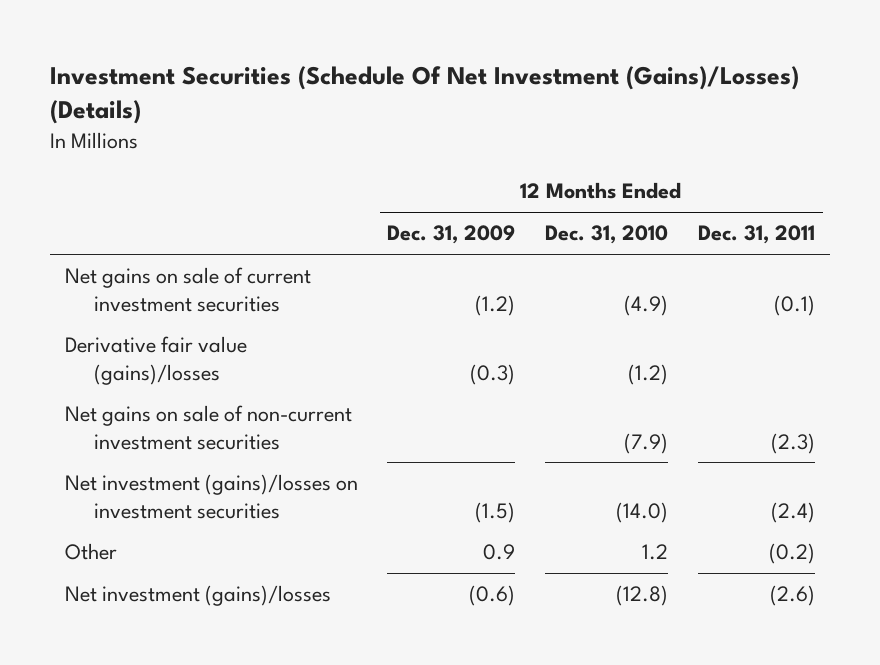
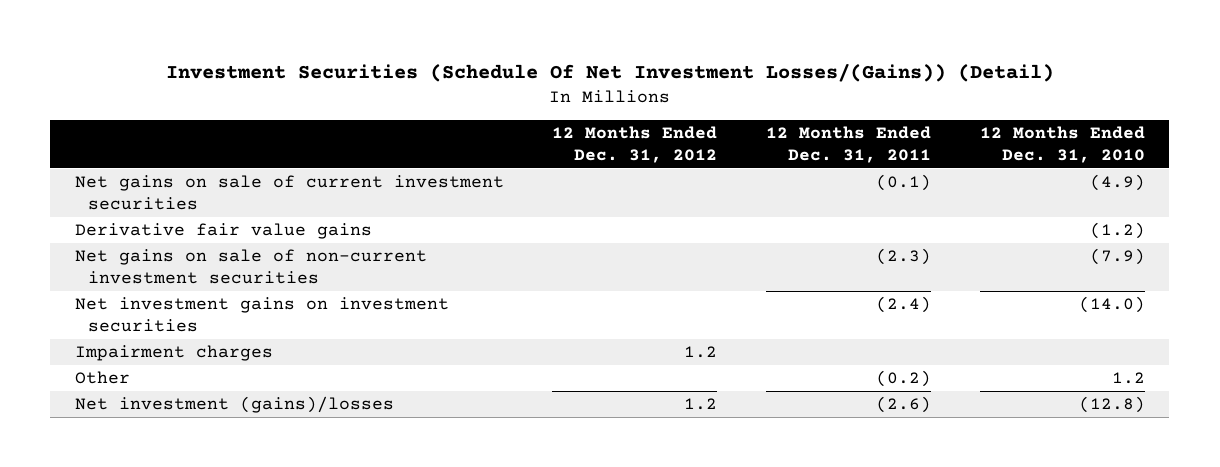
[49,65,799,125] Investment Securities (Schedule Of Net Investment (Gains)/Losses) (Details) -> [165,64,1054,83] Investment Securities (Schedule Of Net Investment Losses/(Gains)) (Detail)
[387,225,516,245] Dec. 31, 2009 -> none
none -> [552,126,718,164] 12 Months Ended Dec. 31, 2012
[64,336,247,385] Derivative fair value (gains)/losses -> [74,223,372,240] Derivative fair value gains
[64,474,358,519] Net investment (gains)/losses on investment securities -> [74,297,449,332] Net investment gains on investment securities
none -> [74,345,273,362] Impairment charges

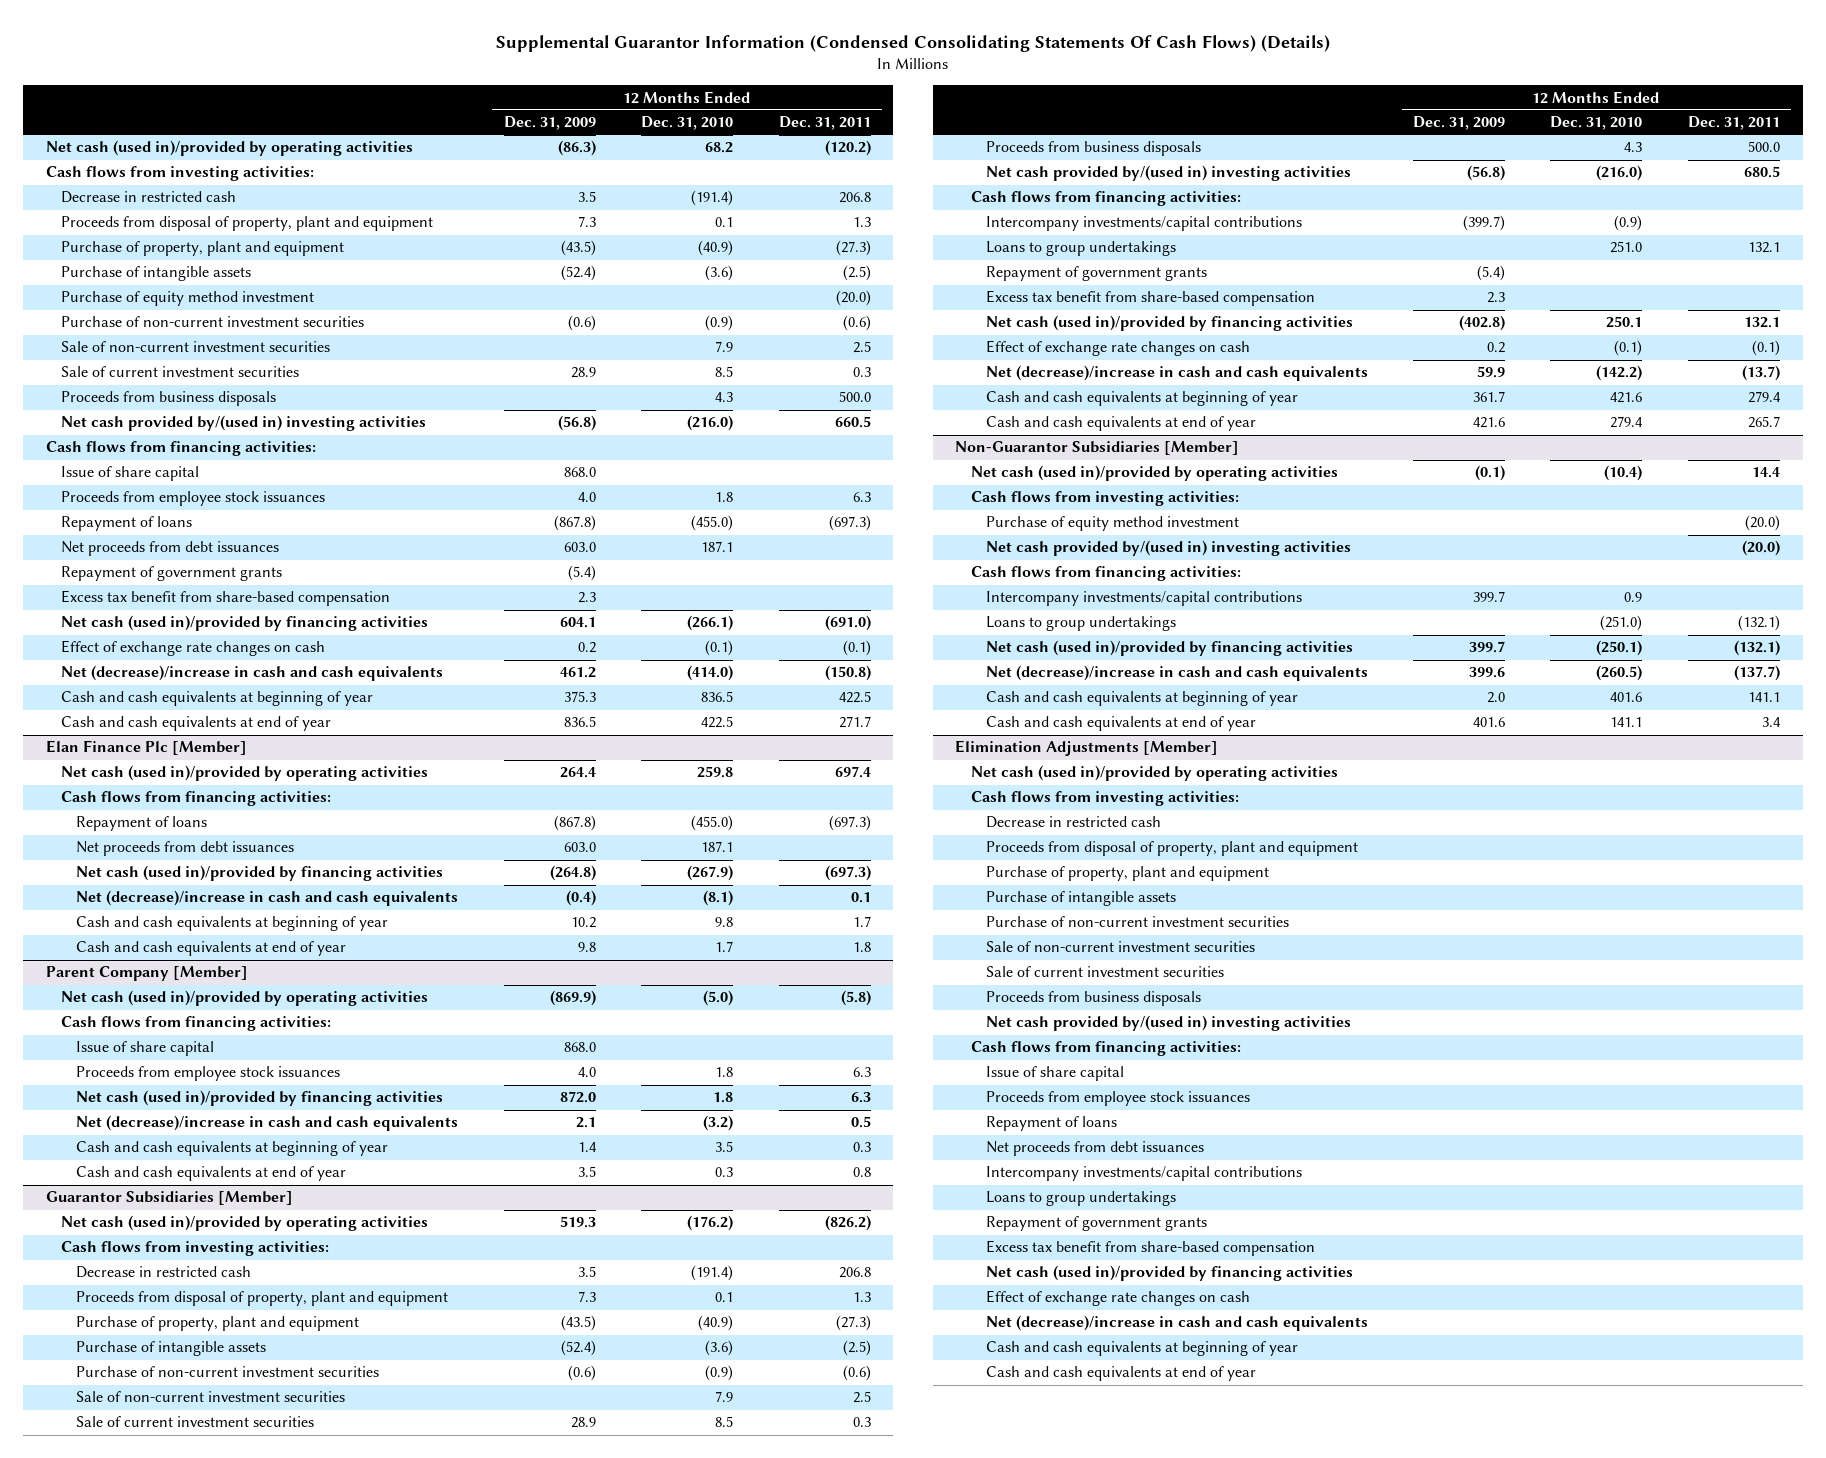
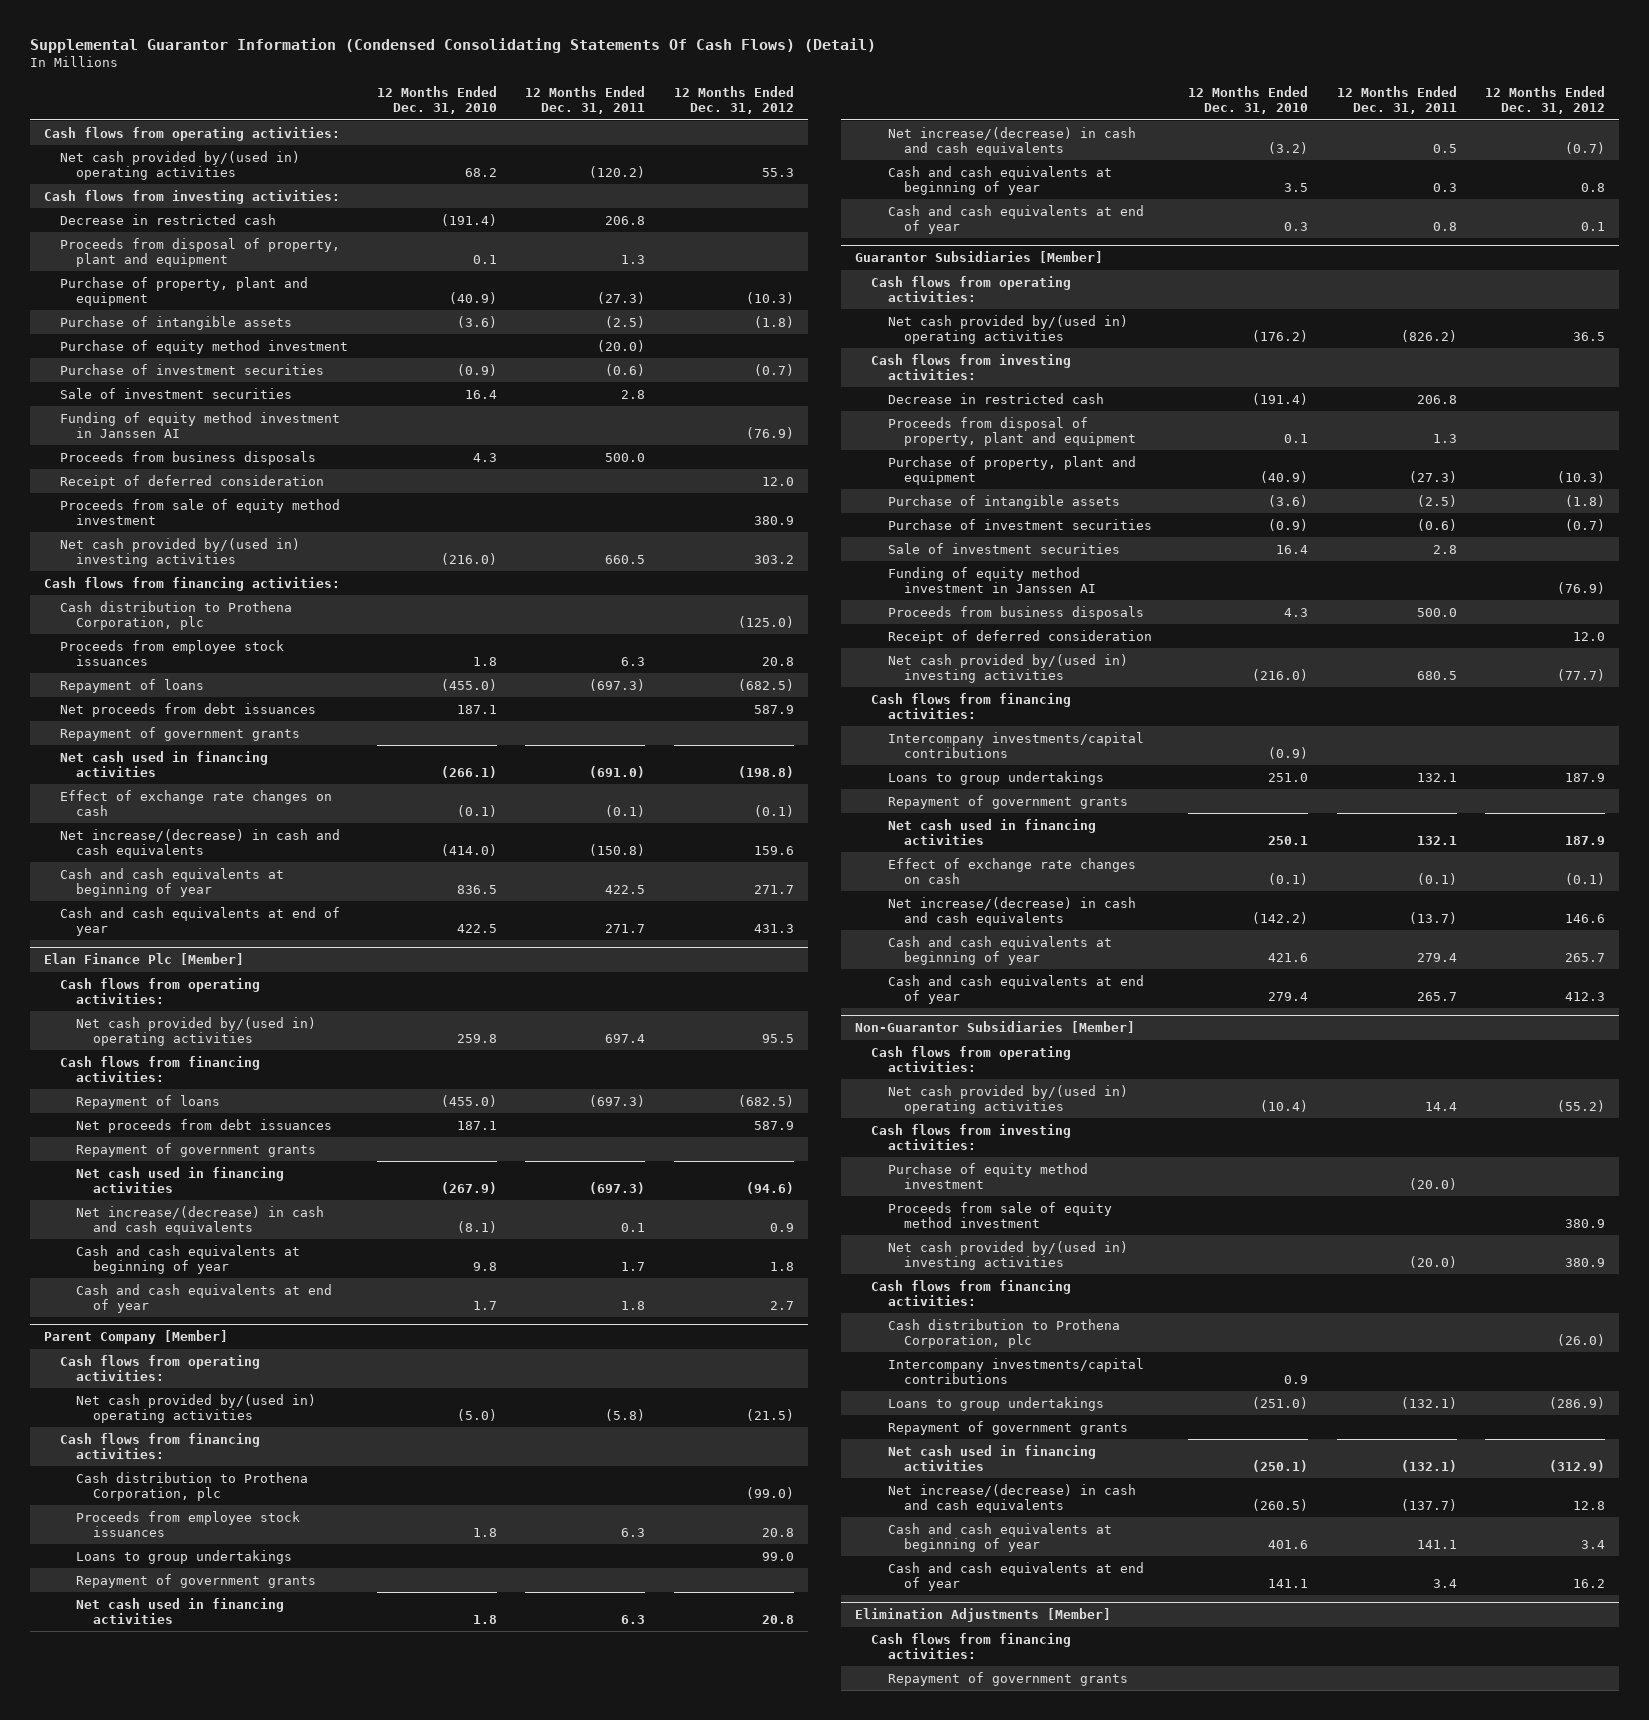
[495,35,1330,53] Supplemental Guarantor Information (Condensed Consolidating Statements Of Cash Flows) (Details) -> [29,37,876,53] Supplemental Guarantor Information (Condensed Consolidating Statements Of Cash Flows) (Detail)
[503,116,596,131] Dec. 31, 2009 -> none
none -> [674,86,795,115] 12 Months Ended Dec. 31, 2012
none -> [43,126,340,141] Cash flows from operating activities:
[46,140,414,157] Net cash (used in)/provided by operating activities -> [60,150,301,180] Net cash provided by/(used in) operating activities
[61,341,331,353] Sale of non-current investment securities -> none
[61,316,365,328] Purchase of non-current investment securities -> [60,363,325,375] Purchase of investment securities
[61,366,300,378] Sale of current investment securities -> [60,387,293,399] Sale of investment securities
[715,366,734,378] 8.5 -> [464,389,497,399] 16.4
[852,367,871,378] 0.3 -> [621,389,646,399] 2.8
none -> [60,411,341,438] Funding of equity method investment in Janssen AI
none -> [60,474,325,489] Receipt of deferred consideration
none -> [60,498,341,525] Proceeds from sale of equity method investment
[61,466,200,482] Issue of share capital -> none
none -> [60,600,293,630] Cash distribution to Prothena Corporation, plc
[61,590,391,607] Excess tax benefit from share-based compensation -> none
[61,615,429,632] Net cash (used in)/provided by financing activities -> [60,750,269,777] Net cash used in financing activities
[61,665,444,682] Net (decrease)/increase in cash and cash equivalents -> [60,828,341,858] Net increase/(decrease) in cash and cash equivalents
none -> [60,977,261,1004] Cash flows from operating activities:
[61,765,429,782] Net cash (used in)/provided by operating activities -> [76,1016,317,1046] Net cash provided by/(used in) operating activities
none -> [76,1142,317,1157] Repayment of government grants
[76,865,444,882] Net cash (used in)/provided by financing activities -> [76,1166,285,1193] Net cash used in financing activities
[76,890,459,907] Net (decrease)/increase in cash and cash equivalents -> [76,1205,325,1235] Net increase/(decrease) in cash and cash equivalents
none -> [60,1354,261,1381] Cash flows from operating activities:
[61,990,429,1007] Net cash (used in)/provided by operating activities -> [76,1393,317,1423] Net cash provided by/(used in) operating activities
[76,1041,215,1057] Issue of share capital -> none
none -> [76,1471,309,1501] Cash distribution to Prothena Corporation, plc
none -> [76,1549,293,1564] Loans to group undertakings
none -> [76,1573,317,1588] Repayment of government grants
[76,1090,444,1107] Net cash (used in)/provided by financing activities -> [76,1597,285,1624] Net cash used in financing activities
[76,1115,459,1132] Net (decrease)/increase in cash and cash equivalents -> [887,126,1136,156] Net increase/(decrease) in cash and cash equivalents
none -> [871,275,1072,302] Cash flows from operating activities:
[61,1215,429,1232] Net cash (used in)/provided by operating activities -> [887,314,1128,344] Net cash provided by/(used in) operating activities
[76,1391,346,1403] Sale of non-current investment securities -> none
[76,1366,380,1378] Purchase of non-current investment securities -> [887,518,1152,530] Purchase of investment securities
[76,1416,315,1428] Sale of current investment securities -> [887,542,1120,554] Sale of investment securities
[715,1416,734,1428] 8.5 -> [1275,544,1308,554] 16.4
[852,1417,871,1428] 0.3 -> [1432,544,1457,554] 2.8
none -> [887,566,1096,593] Funding of equity method investment in Janssen AI
none -> [887,629,1152,644] Receipt of deferred consideration
[985,290,1315,307] Excess tax benefit from share-based compensation -> none
[985,315,1353,332] Net cash (used in)/provided by financing activities -> [887,818,1096,845] Net cash used in financing activities
[985,365,1368,382] Net (decrease)/increase in cash and cash equivalents -> [887,896,1136,926] Net increase/(decrease) in cash and cash equivalents
none -> [871,1045,1072,1072] Cash flows from operating activities:
[970,465,1338,482] Net cash (used in)/provided by operating activities -> [887,1084,1128,1114] Net cash provided by/(used in) operating activities
none -> [887,1201,1112,1228] Proceeds from sale of equity method investment
none -> [887,1318,1120,1348] Cash distribution to Prothena Corporation, plc
none -> [887,1420,1128,1435] Repayment of government grants
[985,640,1353,657] Net cash (used in)/provided by financing activities -> [887,1444,1096,1471] Net cash used in financing activities
[985,665,1368,682] Net (decrease)/increase in cash and cash equivalents -> [887,1483,1136,1513] Net increase/(decrease) in cash and cash equivalents
[970,765,1338,782] Net cash (used in)/provided by operating activities -> none
[970,791,1239,807] Cash flows from investing activities: -> none
[985,816,1161,829] Decrease in restricted cash -> none
[985,841,1358,857] Proceeds from disposal of property, plant and equipment -> none
[985,866,1269,882] Purchase of property, plant and equipment -> none
[985,891,1176,907] Purchase of intangible assets -> none
[985,916,1289,928] Purchase of non-current investment securities -> none
[985,941,1255,953] Sale of non-current investment securities -> none
[985,966,1224,978] Sale of current investment securities -> none
[985,991,1201,1007] Proceeds from business disposals -> none
[985,1015,1351,1032] Net cash provided by/(used in) investing activities -> none
[985,1066,1124,1082] Issue of share capital -> none
[985,1091,1250,1107] Proceeds from employee stock issuances -> none
[985,1116,1117,1132] Repayment of loans -> none
[985,1141,1204,1157] Net proceeds from debt issuances -> none
[985,1166,1302,1182] Intercompany investments/capital contributions -> none
[985,1191,1176,1207] Loans to group undertakings -> none
[985,1240,1315,1257] Excess tax benefit from share-based compensation -> none
[985,1265,1353,1282] Net cash (used in)/provided by financing activities -> none
[985,1290,1250,1307] Effect of exchange rate changes on cash -> none
[985,1315,1368,1332] Net (decrease)/increase in cash and cash equivalents -> none
[985,1341,1298,1357] Cash and cash equivalents at beginning of year -> none
[985,1366,1256,1382] Cash and cash equivalents at end of year -> none

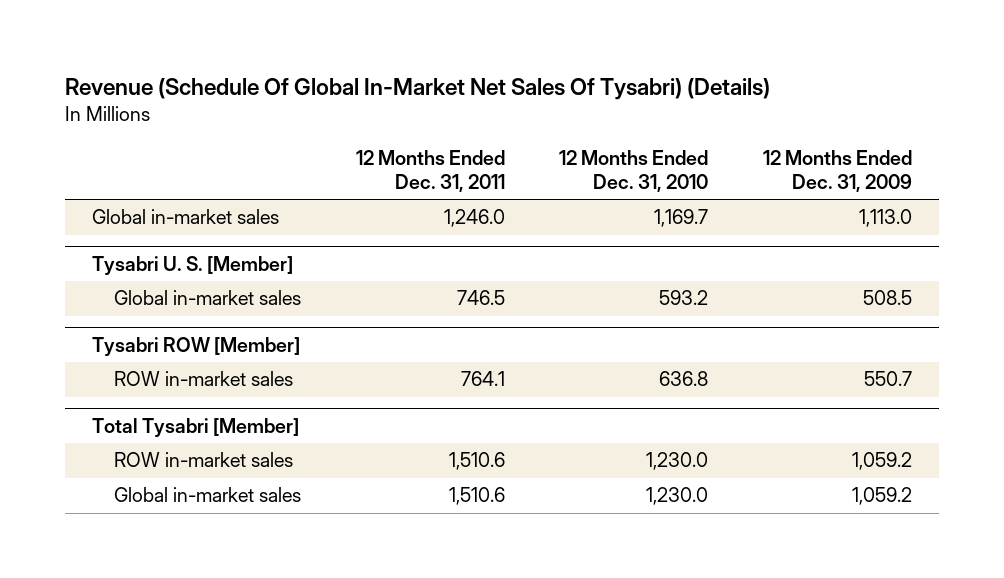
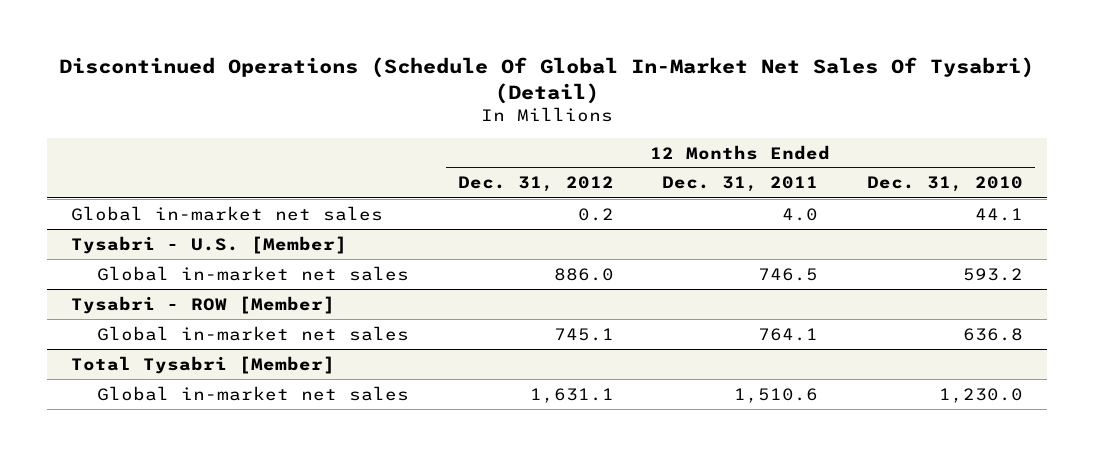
[64,77,770,100] Revenue (Schedule Of Global In-Market Net Sales Of Tysabri) (Details) -> [58,56,1034,104] Discontinued Operations (Schedule Of Global In-Market Net Sales Of Tysabri) (Detail)
[763,150,913,192] 12 Months Ended Dec. 31, 2009 -> none
none -> [457,176,614,193] Dec. 31, 2012
[92,209,280,225] Global in-market sales -> [71,205,384,221] Global in-market net sales
[443,209,505,228] 1,246.0 -> [782,207,819,221] 4.0
[654,209,709,228] 1,169.7 -> [974,207,1023,221] 44.1
[92,256,294,276] Tysabri U. S. [Member] -> [71,235,348,254] Tysabri - U.S. [Member]
[114,290,302,306] Global in-market sales -> [97,265,410,281] Global in-market net sales
[92,337,301,357] Tysabri ROW [Member] -> [71,295,336,314] Tysabri - ROW [Member]
[114,371,294,387] ROW in-market sales -> [97,325,410,341] Global in-market net sales
[114,487,302,503] Global in-market sales -> none
[114,452,294,468] ROW in-market sales -> [97,385,410,401] Global in-market net sales

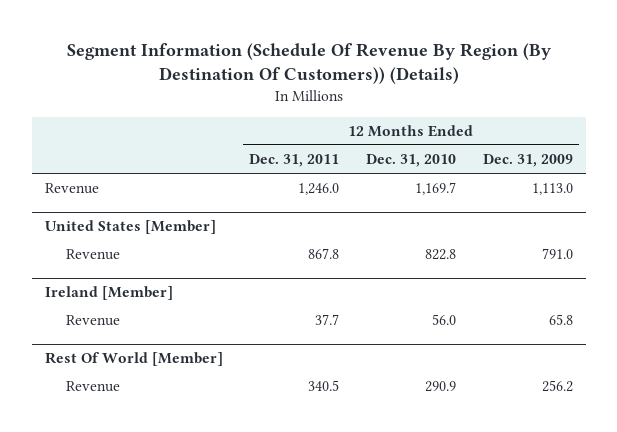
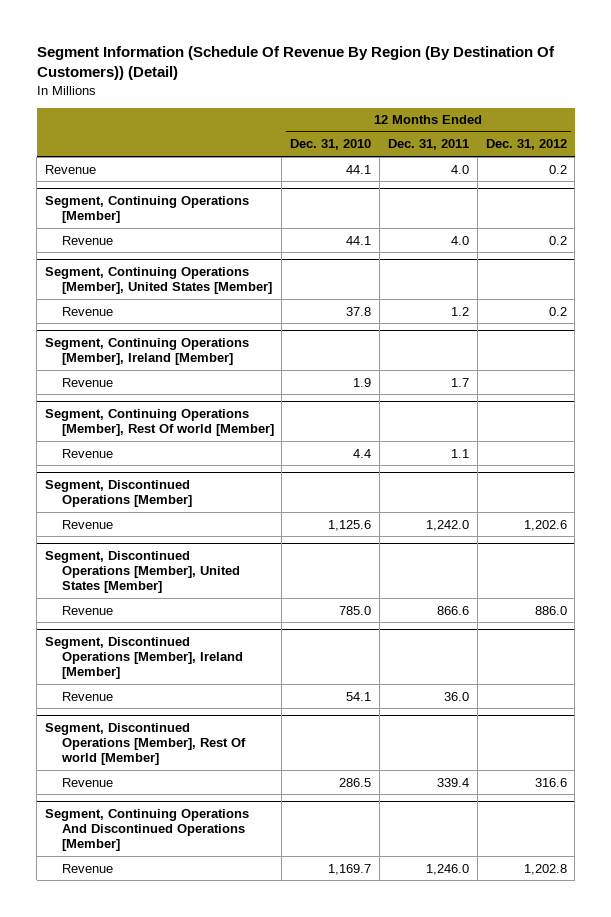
[66,42,551,85] Segment Information (Schedule Of Revenue By Region (By Destination Of Customers)) (Details) -> [36,45,555,81] Segment Information (Schedule Of Revenue By Region (By Destination Of Customers)) (Detail)
[482,154,573,168] Dec. 31, 2009 -> none
none -> [485,139,567,151] Dec. 31, 2012
none -> [44,164,96,174] Revenue
none -> [44,196,249,224] Segment, Continuing Operations [Member]
none -> [61,235,113,245] Revenue
none -> [44,267,272,295] Segment, Continuing Operations [Member], United States [Member]
none -> [61,306,113,316] Revenue
none -> [44,338,249,366] Segment, Continuing Operations [Member], Ireland [Member]
none -> [61,377,113,387] Revenue
none -> [44,409,274,437] Segment, Continuing Operations [Member], Rest Of world [Member]
none -> [61,448,113,458] Revenue
none -> [44,480,192,508] Segment, Discontinued Operations [Member]
none -> [61,519,113,529] Revenue
none -> [44,551,240,594] Segment, Discontinued Operations [Member], United States [Member]
none -> [61,605,113,615] Revenue
none -> [44,637,243,680] Segment, Discontinued Operations [Member], Ireland [Member]
none -> [61,691,113,701] Revenue
none -> [44,723,246,766] Segment, Discontinued Operations [Member], Rest Of world [Member]
none -> [61,777,113,787] Revenue
none -> [44,809,249,852] Segment, Continuing Operations And Discontinued Operations [Member]
[44,220,216,235] United States [Member] -> none
[65,249,120,261] Revenue -> none
[44,286,173,301] Ireland [Member] -> none
[65,315,120,327] Revenue -> none
[44,352,223,367] Rest Of World [Member] -> none
[65,381,120,393] Revenue -> none

